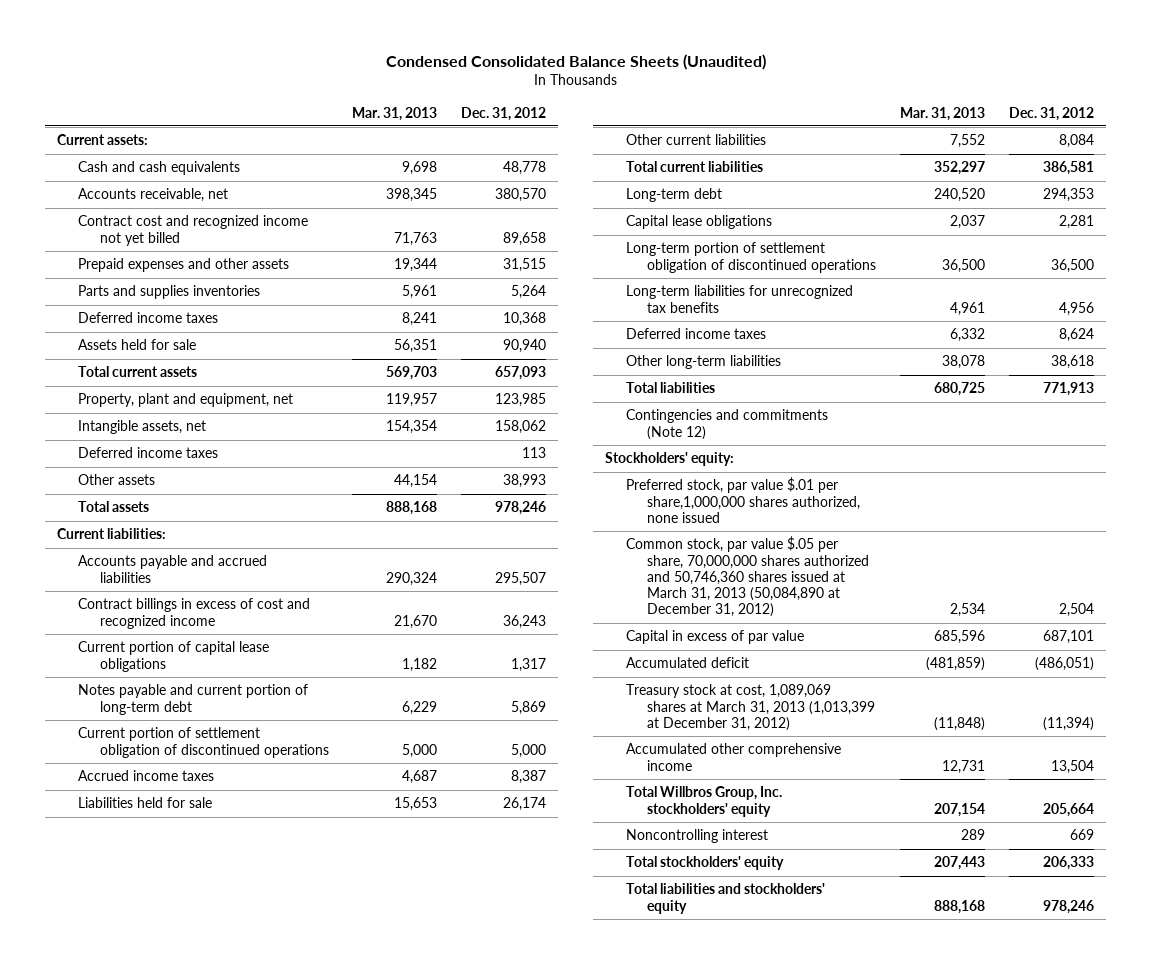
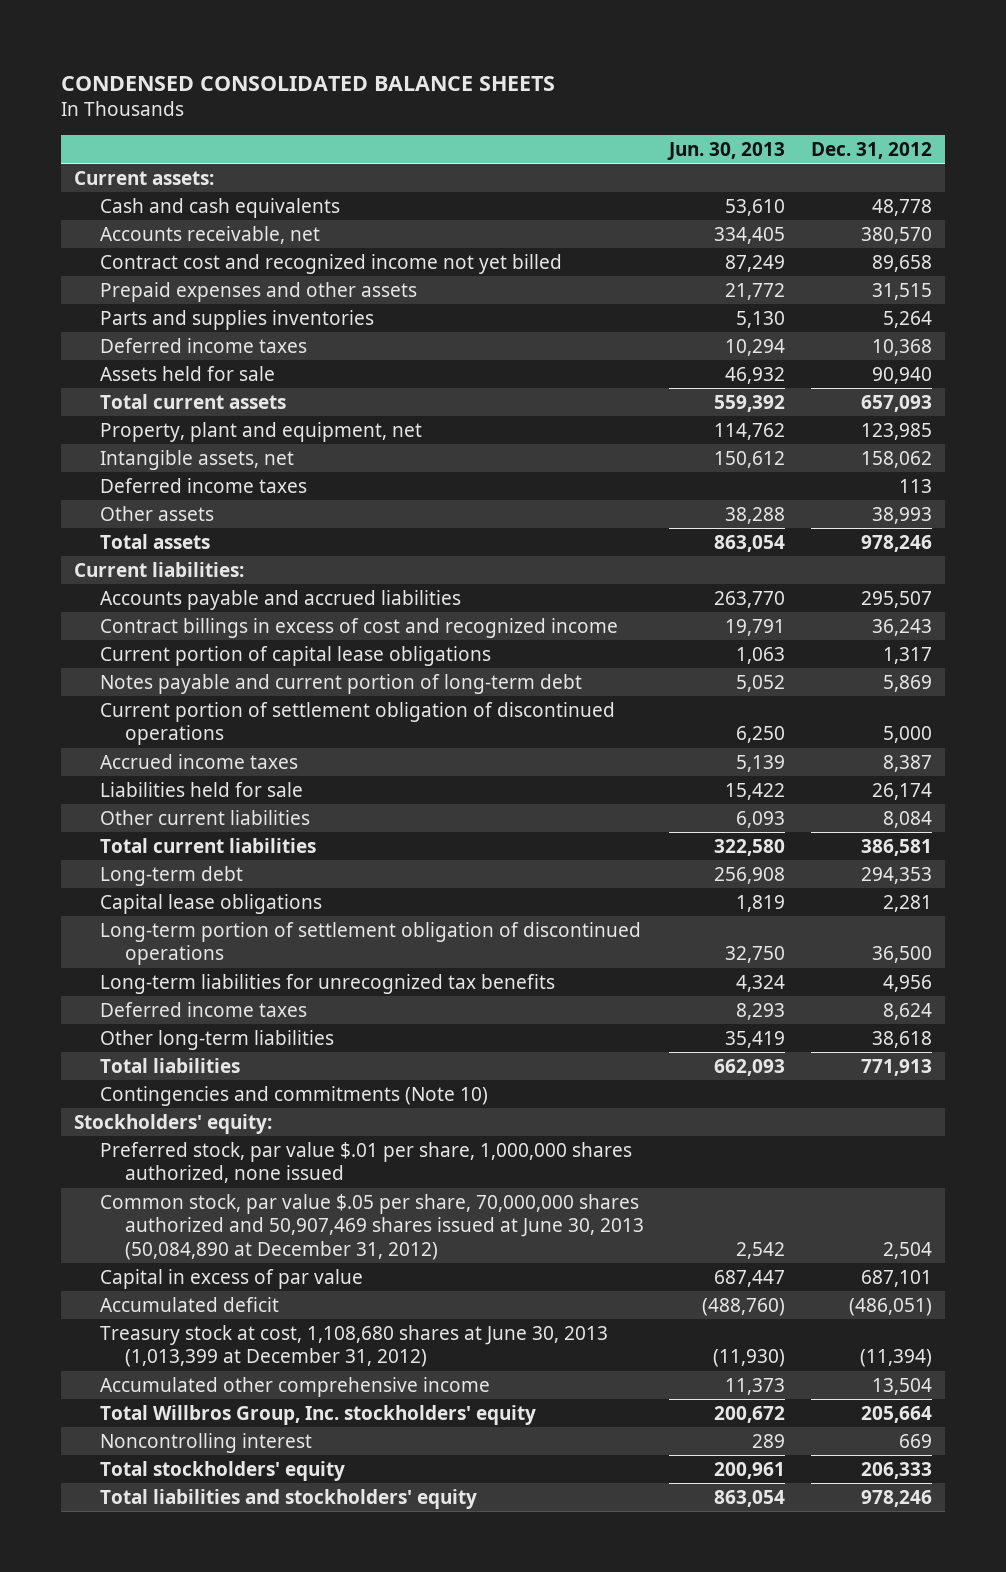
[385,53,766,70] Condensed Consolidated Balance Sheets (Unaudited) -> [61,75,556,91] CONDENSED CONSOLIDATED BALANCE SHEETS
[352,106,438,121] Mar. 31, 2013 -> none
none -> [667,141,786,160] Jun. 30, 2013
[626,409,829,440] Contingencies and commitments (Note 12) -> [99,1085,488,1106] Contingencies and commitments (Note 10)
[626,477,861,523] Preferred stock, par value $.01 per share,1,000,000 shares authorized, none issued -> [99,1141,632,1184] Preferred stock, par value $.01 per share, 1,000,000 shares authorized, none issued
[626,536,870,618] Common stock, par value $.05 per share, 70,000,000 shares authorized and 50,746,360 shares issued at March 31, 2013 (50,084,890 at December 31, 2012) -> [99,1193,644,1260] Common stock, par value $.05 per share, 70,000,000 shares authorized and 50,907,469 shares issued at June 30, 2013 (50,084,890 at December 31, 2012)
[626,684,876,731] Treasury stock at cost, 1,089,069 shares at March 31, 2013 (1,013,399 at December 31, 2012) -> [99,1324,608,1368] Treasury stock at cost, 1,108,680 shares at June 30, 2013 (1,013,399 at December 31, 2012)

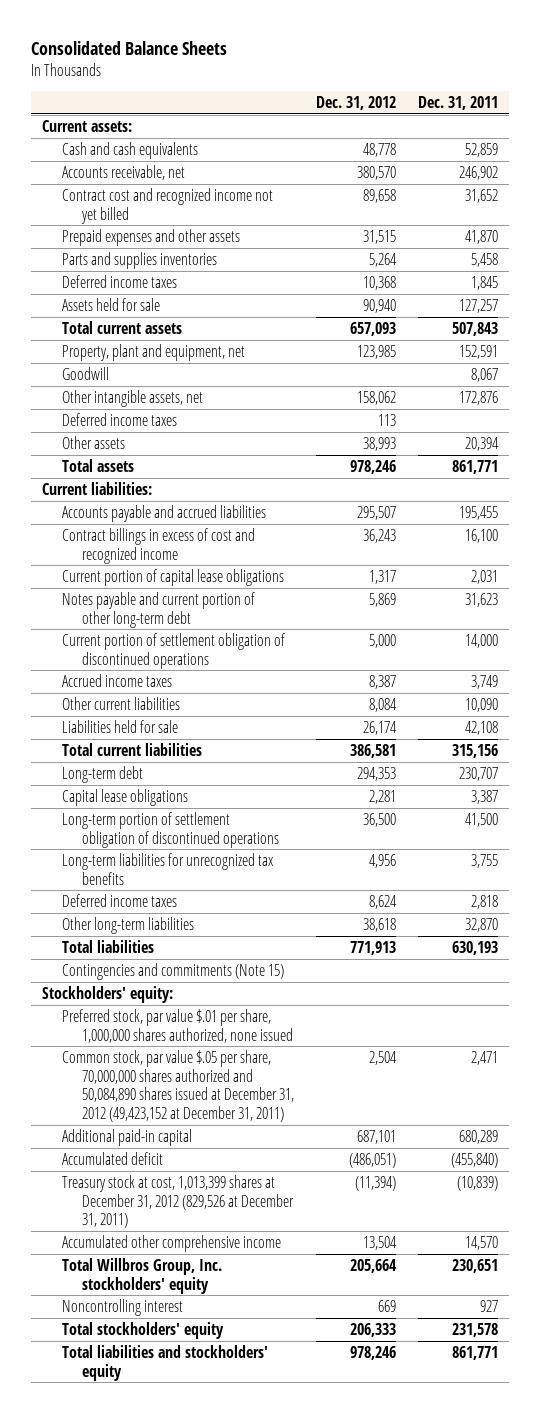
[61,75,556,91] CONDENSED CONSOLIDATED BALANCE SHEETS -> [31,41,228,56] Consolidated Balance Sheets
[667,141,786,160] Jun. 30, 2013 -> none
none -> [417,95,498,110] Dec. 31, 2011
none -> [62,366,110,380] Goodwill
[99,449,294,470] Intangible assets, net -> [62,389,204,407] Other intangible assets, net
[99,673,582,694] Notes payable and current portion of long-term debt -> [62,591,256,628] Notes payable and current portion of other long-term debt
[99,781,303,797] Liabilities held for sale -> [62,719,179,733] Liabilities held for sale
[99,1085,488,1106] Contingencies and commitments (Note 10) -> [62,962,285,980] Contingencies and commitments (Note 15)
[99,1193,644,1260] Common stock, par value $.05 per share, 70,000,000 shares authorized and 50,907,469 shares issued at June 30, 2013 (50,084,890 at December 31, 2012) -> [62,1049,295,1123] Common stock, par value $.05 per share, 70,000,000 shares authorized and 50,084,890 shares issued at December 31, 2012 (49,423,152 at December 31, 2011)
[99,1268,363,1289] Capital in excess of par value -> [62,1128,193,1146] Additional paid-in capital
[99,1324,608,1368] Treasury stock at cost, 1,108,680 shares at June 30, 2013 (1,013,399 at December 31, 2012) -> [62,1174,295,1229] Treasury stock at cost, 1,013,399 shares at December 31, 2012 (829,526 at December 31, 2011)

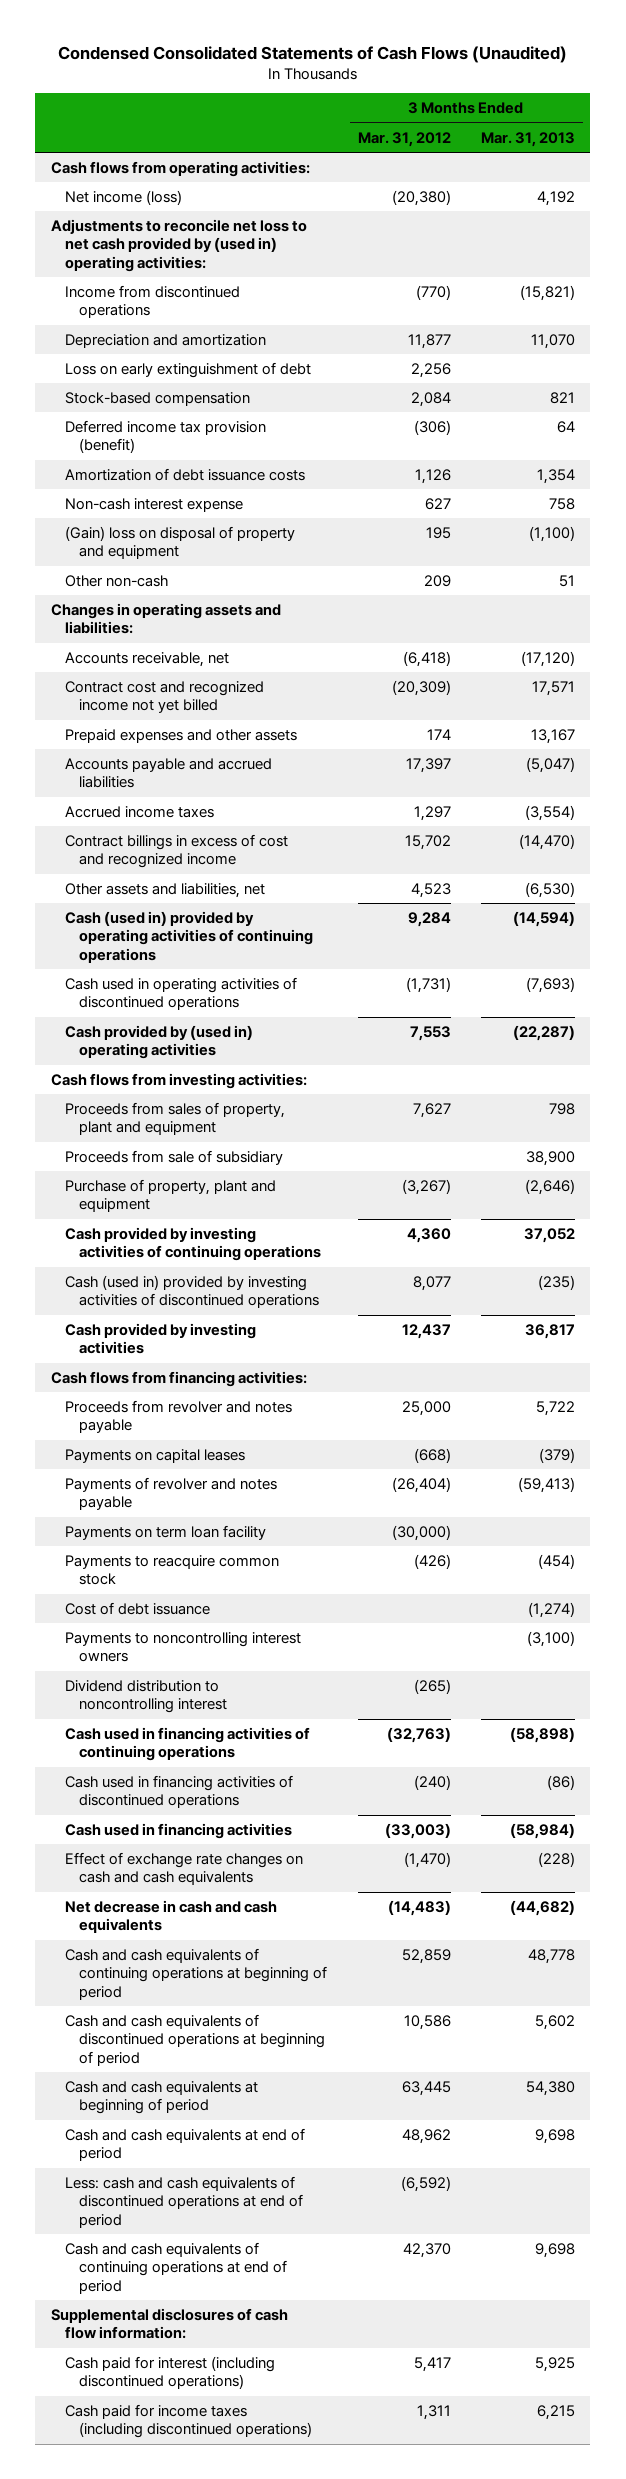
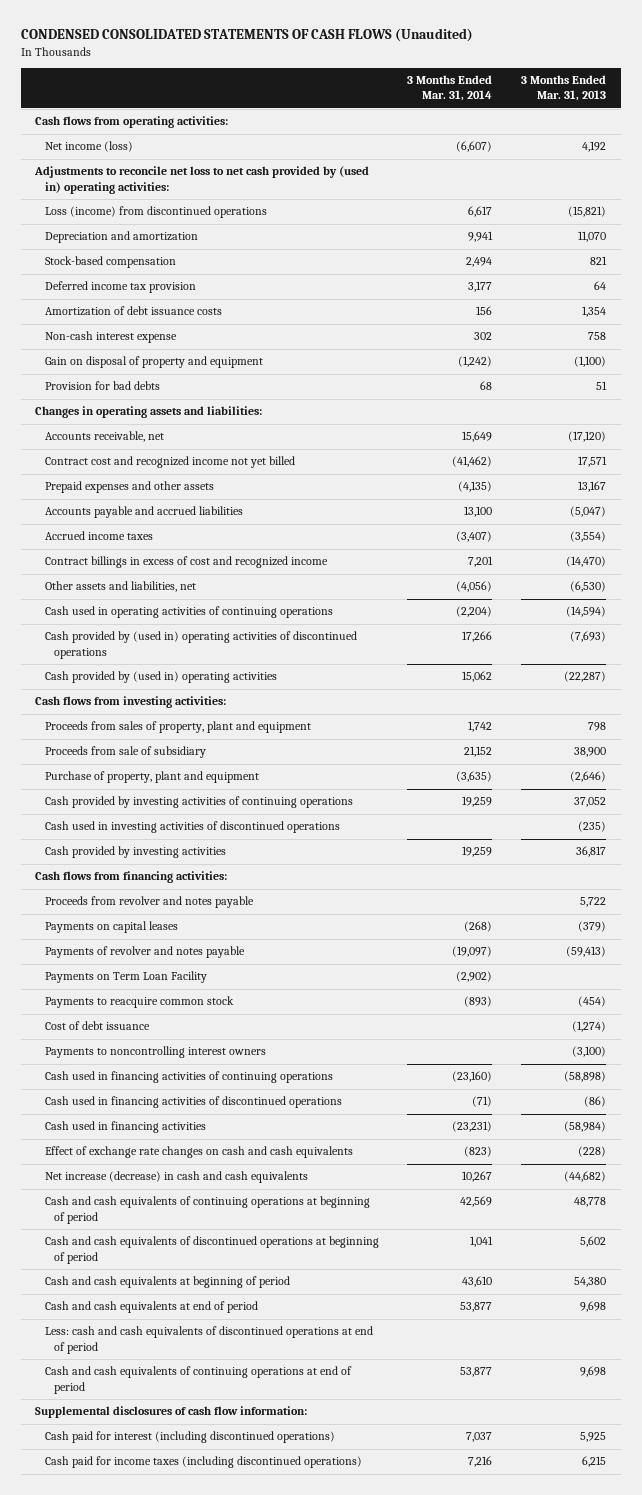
[57,45,567,63] Condensed Consolidated Statements of Cash Flows (Unaudited) -> [20,28,473,43] CONDENSED CONSOLIDATED STATEMENTS OF CASH FLOWS (Unaudited)
[357,131,451,147] Mar. 31, 2012 -> none
none -> [407,74,493,102] 3 Months Ended Mar. 31, 2014
[64,285,240,319] Income from discontinued operations -> [44,206,267,219] Loss (income) from discontinued operations
[64,362,311,379] Loss on early extinguishment of debt -> none
[64,420,266,454] Deferred income tax provision (benefit) -> [44,281,196,294] Deferred income tax provision
[64,575,168,588] Other non-cash -> none
[64,526,295,560] (Gain) loss on disposal of property and equipment -> [44,356,263,369] Gain on disposal of property and equipment
none -> [44,381,160,391] Provision for bad debts
[64,911,313,963] Cash (used in) provided by operating activities of continuing operations -> [44,606,333,619] Cash used in operating activities of continuing operations
[64,977,297,1011] Cash used in operating activities of discontinued operations -> [44,631,357,659] Cash provided by (used in) operating activities of discontinued operations
[64,1275,319,1309] Cash (used in) provided by investing activities of discontinued operations -> [44,821,340,834] Cash used in investing activities of discontinued operations
[64,1525,266,1541] Payments on term loan facility -> [44,971,207,984] Payments on Term Loan Facility
[64,1680,227,1714] Dividend distribution to noncontrolling interest -> none
[64,1900,277,1934] Net decrease in cash and cash equivalents -> [44,1171,308,1184] Net increase (decrease) in cash and cash equivalents

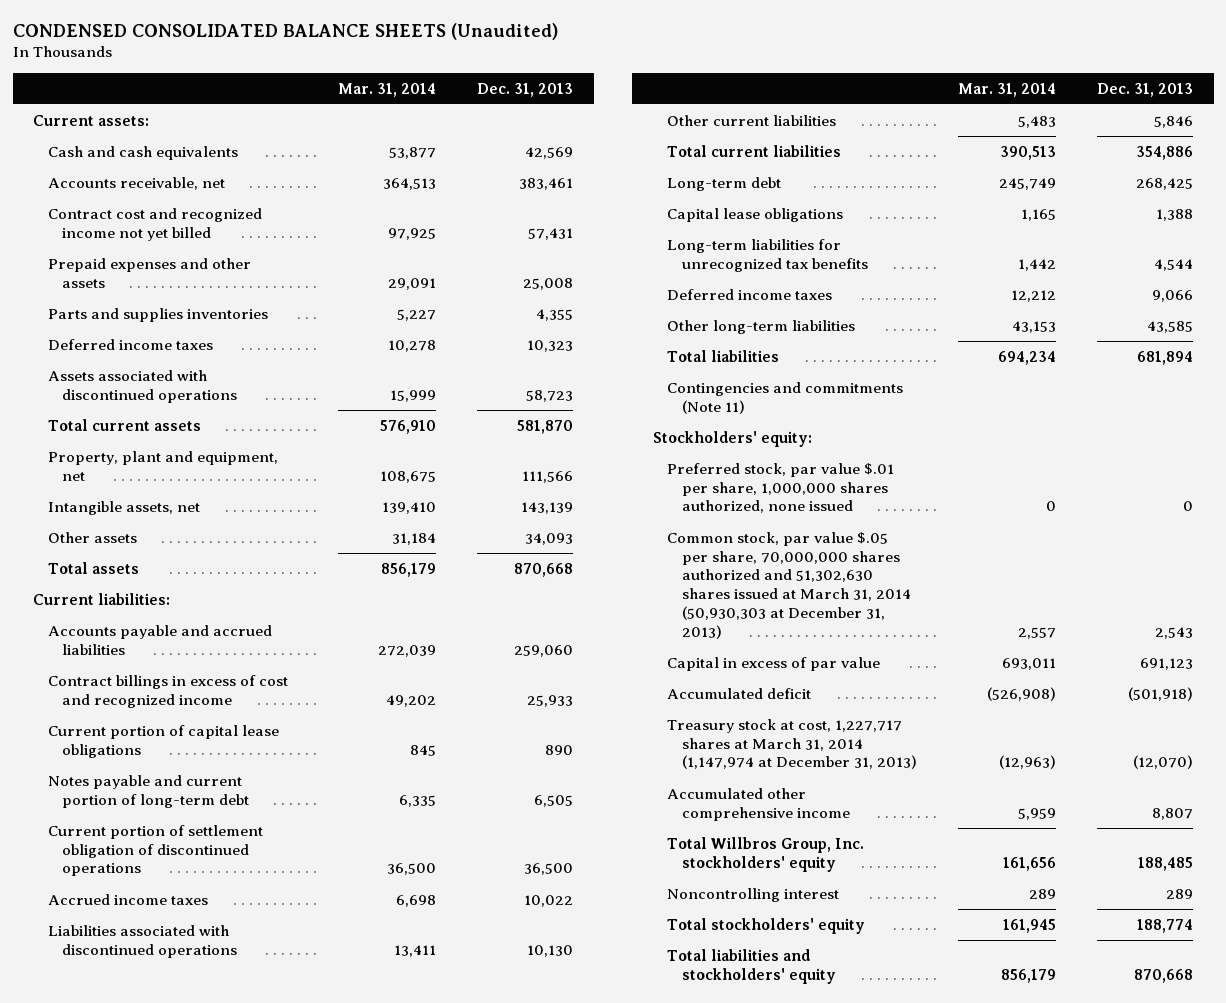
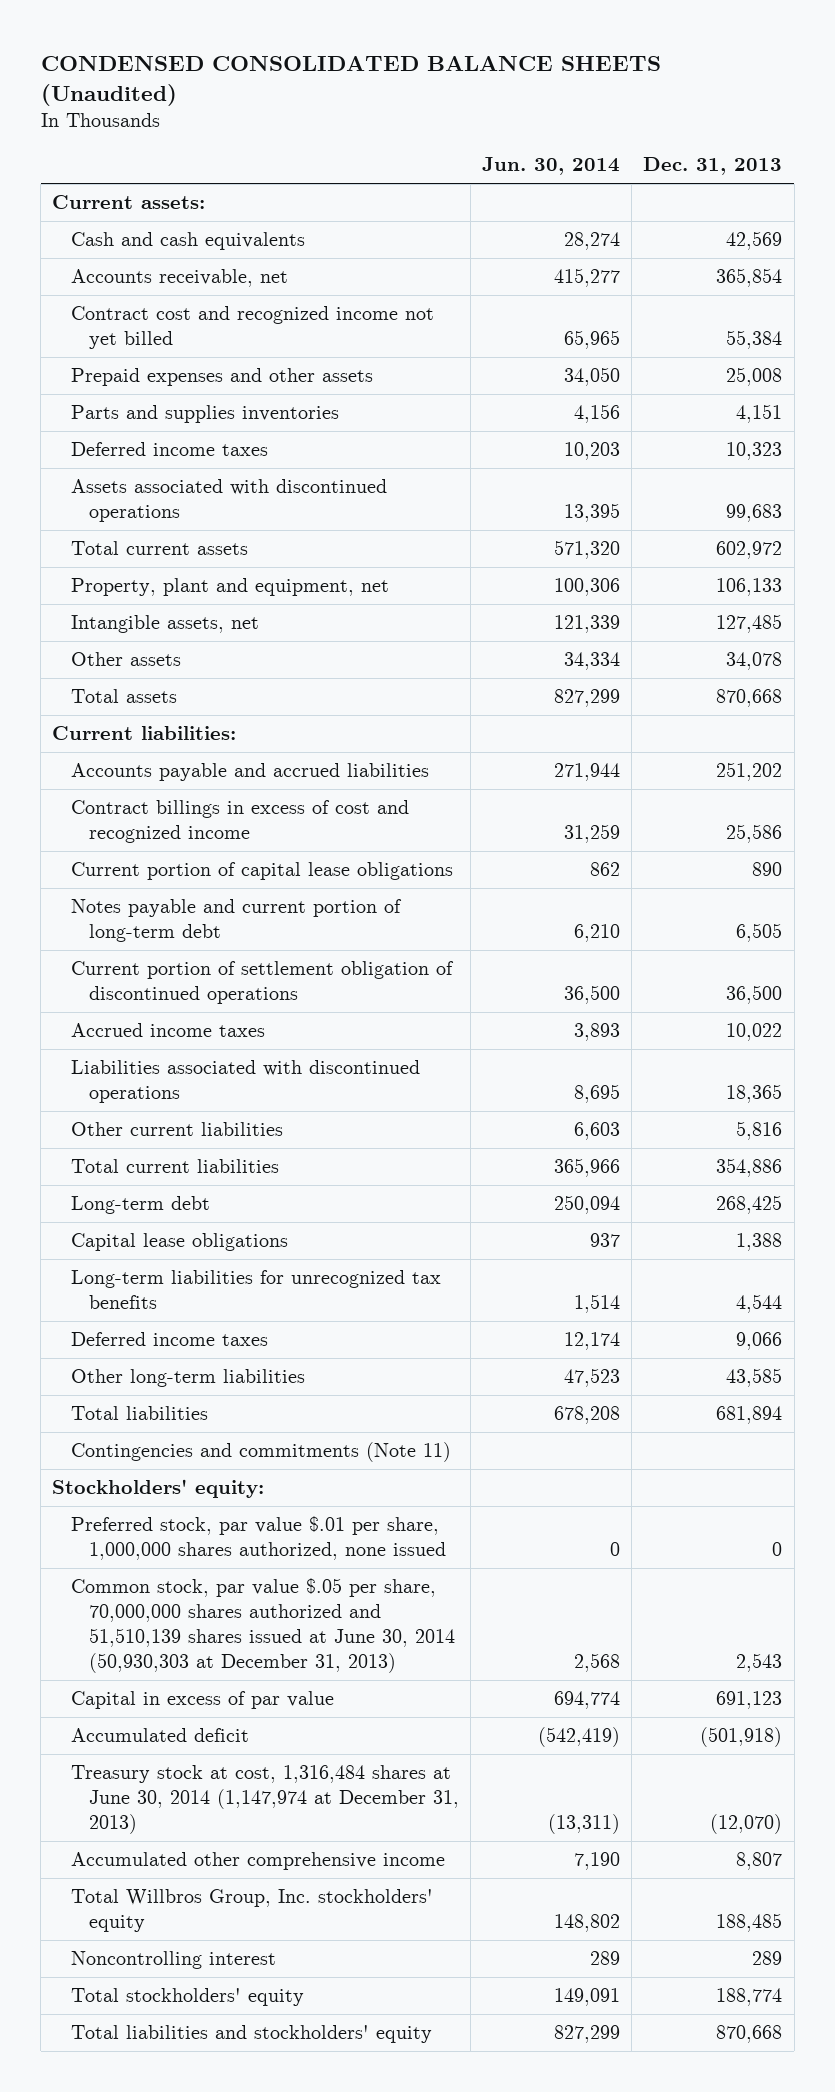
[338,82,437,97] Mar. 31, 2014 -> none
none -> [482,157,621,176] Jun. 30, 2014
[519,177,574,190] 383,461 -> [716,268,783,288] 365,854
[528,227,574,240] 57,431 -> [726,330,783,350] 55,384
[536,308,574,321] 4,355 -> [736,404,783,424] 4,151
[526,389,574,402] 58,723 -> [726,504,783,523] 99,683
[517,419,574,434] 581,870 -> [716,541,783,560] 602,972
[522,470,574,483] 111,566 -> [716,578,783,597] 106,133
[521,501,574,514] 143,139 -> [716,614,783,634] 127,485
[525,532,574,545] 34,093 -> [726,652,783,671] 34,078
[514,644,574,657] 259,060 -> [716,762,783,782] 251,202
[527,694,574,707] 25,933 -> [726,824,783,844] 25,586
[527,944,574,957] 10,130 -> [726,1084,783,1104] 18,365
[1154,115,1194,128] 5,846 -> [736,1121,783,1141] 5,816
[667,531,911,639] Common stock, par value $.05 per share, 70,000,000 shares authorized and 51,302,630 shares issued at March 31, 2014 (50,930,303 at December 31, 2013) -> [70,1578,455,1673] Common stock, par value $.05 per share, 70,000,000 shares authorized and 51,510,139 shares issued at June 30, 2014 (50,930,303 at December 31, 2013)
[667,718,917,770] Treasury stock at cost, 1,227,717 shares at March 31, 2014 (1,147,974 at December 31, 2013) -> [70,1765,459,1834] Treasury stock at cost, 1,316,484 shares at June 30, 2014 (1,147,974 at December 31, 2013)

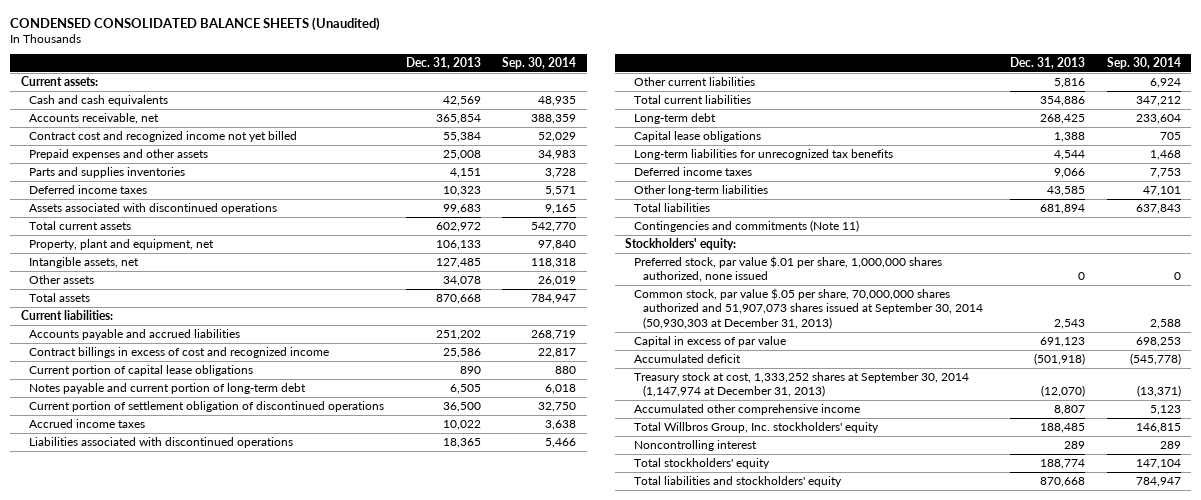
[482,157,621,176] Jun. 30, 2014 -> none
none -> [501,56,576,69] Sep. 30, 2014
[70,1578,455,1673] Common stock, par value $.05 per share, 70,000,000 shares authorized and 51,510,139 shares issued at June 30, 2014 (50,930,303 at December 31, 2013) -> [634,287,983,329] Common stock, par value $.05 per share, 70,000,000 shares authorized and 51,907,073 shares issued at September 30, 2014 (50,930,303 at December 31, 2013)
[70,1765,459,1834] Treasury stock at cost, 1,316,484 shares at June 30, 2014 (1,147,974 at December 31, 2013) -> [634,371,970,398] Treasury stock at cost, 1,333,252 shares at September 30, 2014 (1,147,974 at December 31, 2013)

